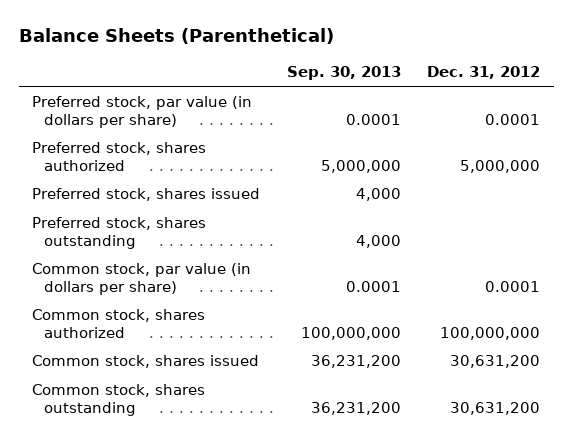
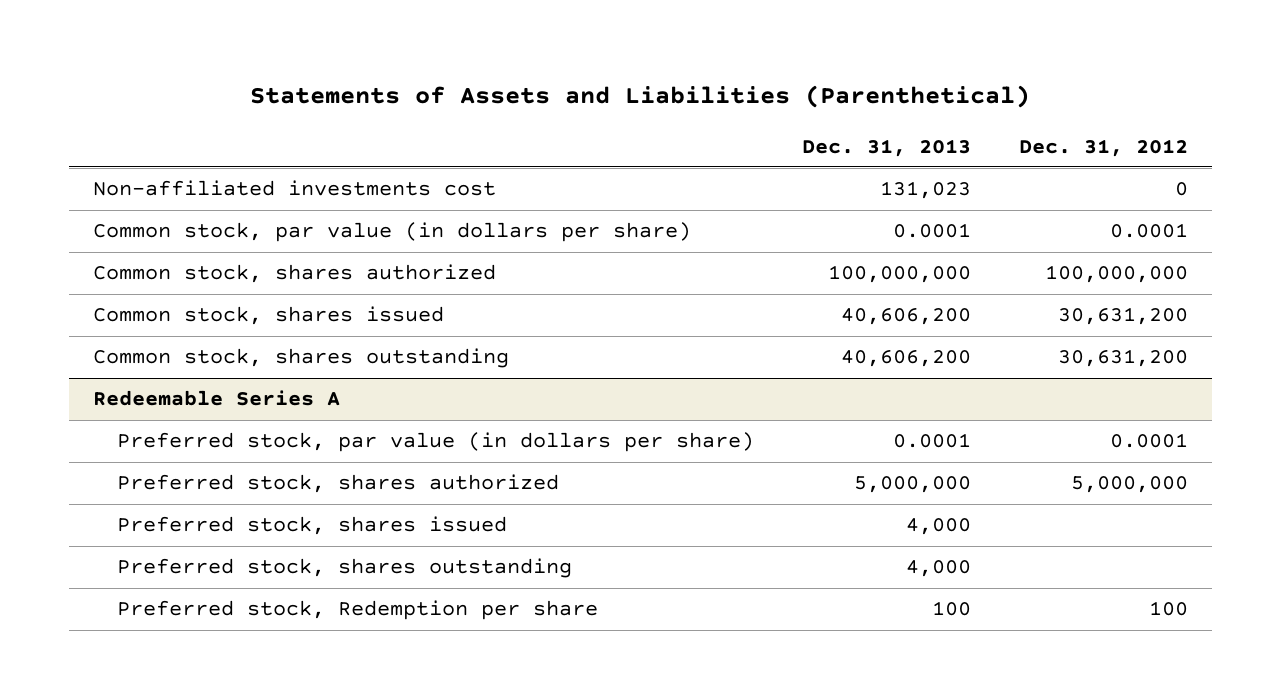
[18,28,334,45] Balance Sheets (Parenthetical) -> [250,85,1031,109] Statements of Assets and Liabilities (Parenthetical)
[286,66,401,81] Sep. 30, 2013 -> none
none -> [802,138,972,157] Dec. 31, 2013
[32,95,253,128] Preferred stock, par value (in dollars per share) -> none
[32,141,207,171] Preferred stock, shares authorized -> none
[32,187,261,201] Preferred stock, shares issued -> none
[32,216,207,249] Preferred stock, shares outstanding -> none
none -> [92,180,496,197] Non-affiliated investments cost
none -> [92,390,340,407] Redeemable Series A
none -> [116,432,754,453] Preferred stock, par value (in dollars per share)
none -> [116,474,559,494] Preferred stock, shares authorized
none -> [116,516,507,536] Preferred stock, shares issued
none -> [116,558,572,579] Preferred stock, shares outstanding
none -> [116,600,598,621] Preferred stock, Redemption per share

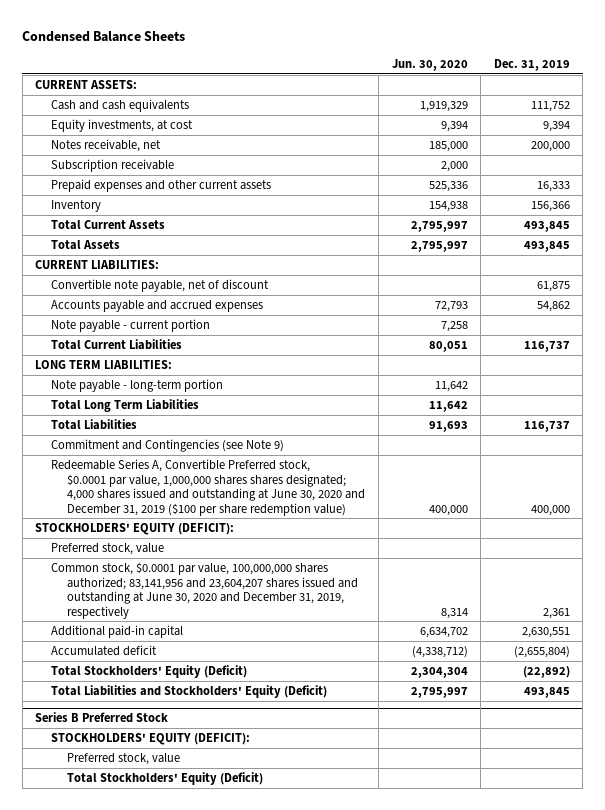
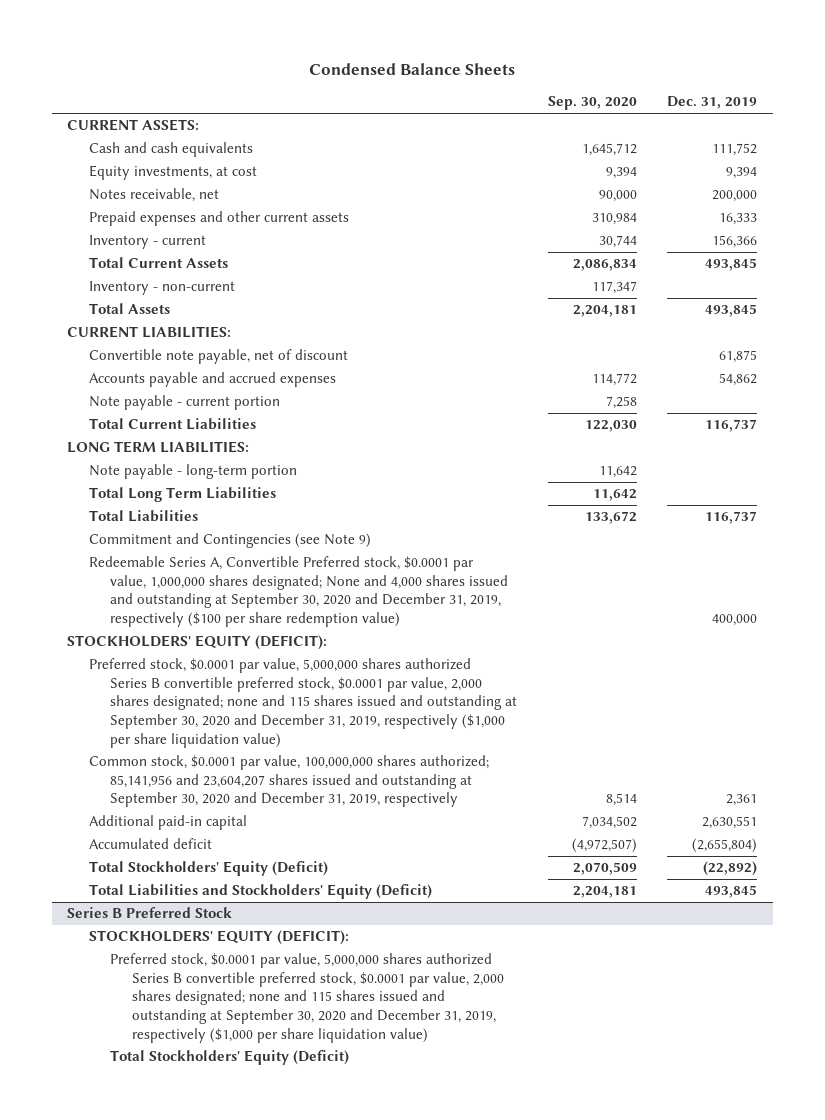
[391,58,468,71] Jun. 30, 2020 -> none
none -> [547,96,637,111] Sep. 30, 2020
[51,159,175,173] Subscription receivable -> none
[51,200,102,213] Inventory -> [88,235,206,250] Inventory - current
none -> [88,281,235,296] Inventory - non-current
[51,459,366,516] Redeemable Series A, Convertible Preferred stock, $0.0001 par value, 1,000,000 shares shares designated; 4,000 shares issued and outstanding at June 30, 2020 and December 31, 2019 ($100 per share redemption value) -> [88,556,509,628] Redeemable Series A, Convertible Preferred stock, $0.0001 par value, 1,000,000 shares designated; None and 4,000 shares issued and outstanding at September 30, 2020 and December 31, 2019, respectively ($100 per share redemption value)
[51,543,165,556] Preferred stock, value -> [88,658,518,748] Preferred stock, $0.0001 par value, 5,000,000 shares authorized Series B convertible preferred stock, $0.0001 par value, 2,000 shares designated; none and 115 shares issued and outstanding at September 30, 2020 and December 31, 2019, respectively ($1,000 per share liquidation value)
[51,562,359,619] Common stock, $0.0001 par value, 100,000,000 shares authorized; 83,141,956 and 23,604,207 shares issued and outstanding at June 30, 2020 and December 31, 2019, respectively -> [88,755,489,808] Common stock, $0.0001 par value, 100,000,000 shares authorized; 85,141,956 and 23,604,207 shares issued and outstanding at September 30, 2020 and December 31, 2019, respectively
[67,753,181,766] Preferred stock, value -> [110,953,504,1043] Preferred stock, $0.0001 par value, 5,000,000 shares authorized Series B convertible preferred stock, $0.0001 par value, 2,000 shares designated; none and 115 shares issued and outstanding at September 30, 2020 and December 31, 2019, respectively ($1,000 per share liquidation value)

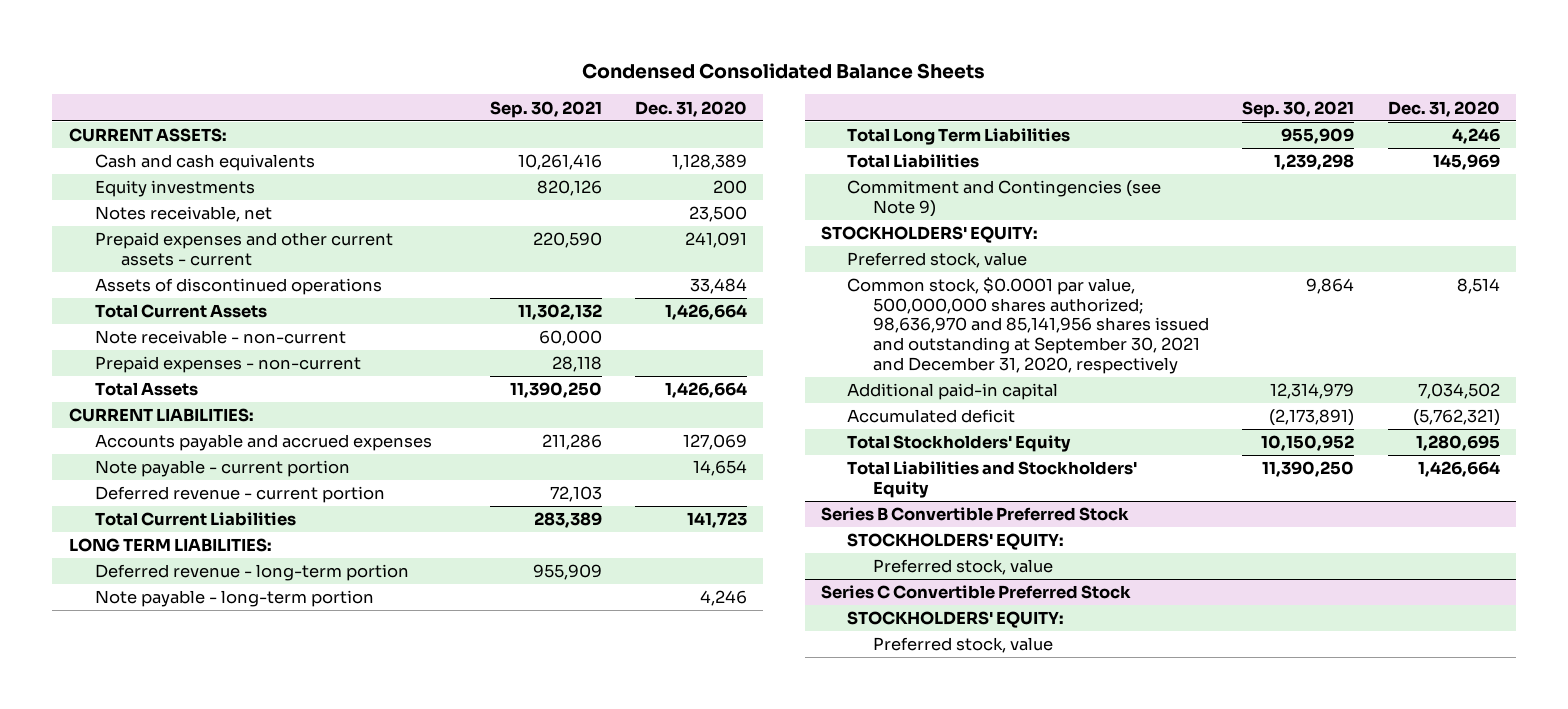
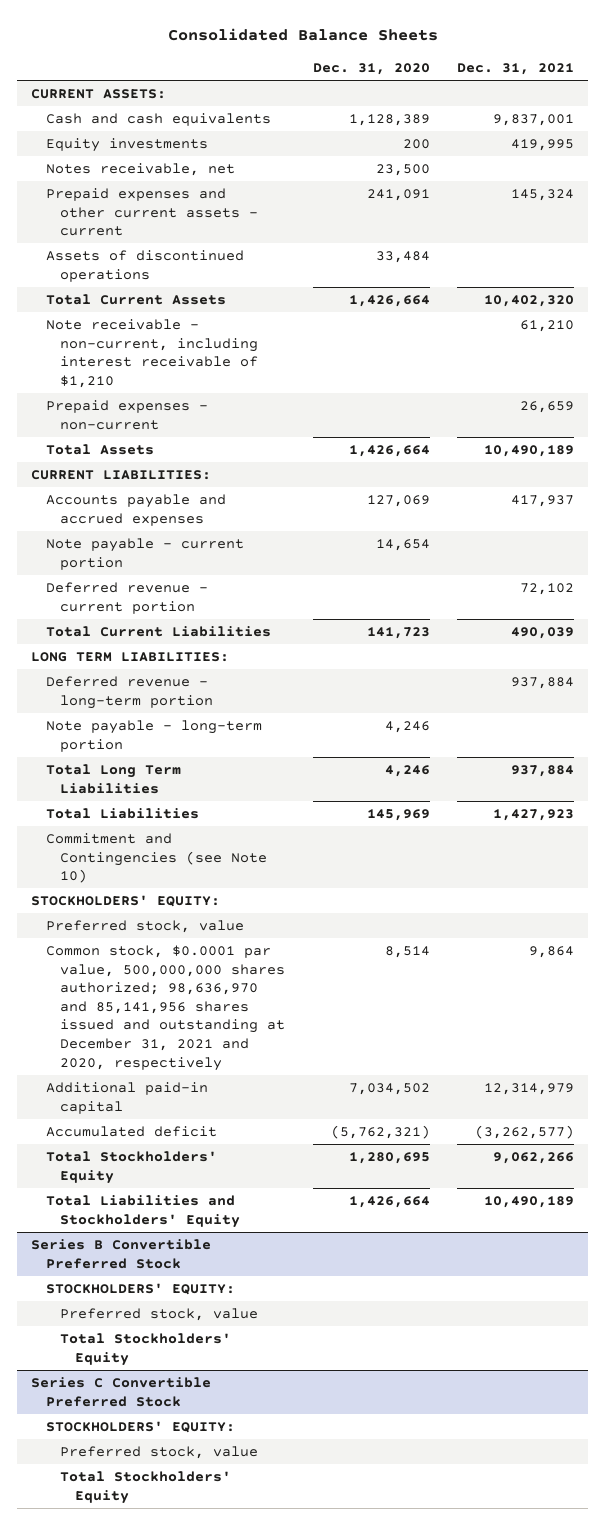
[582,62,986,79] Condensed Consolidated Balance Sheets -> [167,28,438,42] Consolidated Balance Sheets
[489,100,602,118] Sep. 30, 2021 -> none
none -> [457,63,575,76] Dec. 31, 2021
[94,330,346,345] Note receivable - non-current -> [45,318,259,388] Note receivable - non-current, including interest receivable of $1,210
[847,180,1162,217] Commitment and Contingencies (see Note 9) -> [45,832,268,884] Commitment and Contingencies (see Note 10)
[847,277,1210,374] Common stock, $0.0001 par value, 500,000,000 shares authorized; 98,636,970 and 85,141,956 shares issued and outstanding at September 30, 2021 and December 31, 2020, respectively -> [45,944,286,1071] Common stock, $0.0001 par value, 500,000,000 shares authorized; 98,636,970 and 85,141,956 shares issued and outstanding at December 31, 2021 and 2020, respectively
none -> [60,1332,232,1366] Total Stockholders' Equity
none -> [60,1470,232,1504] Total Stockholders' Equity

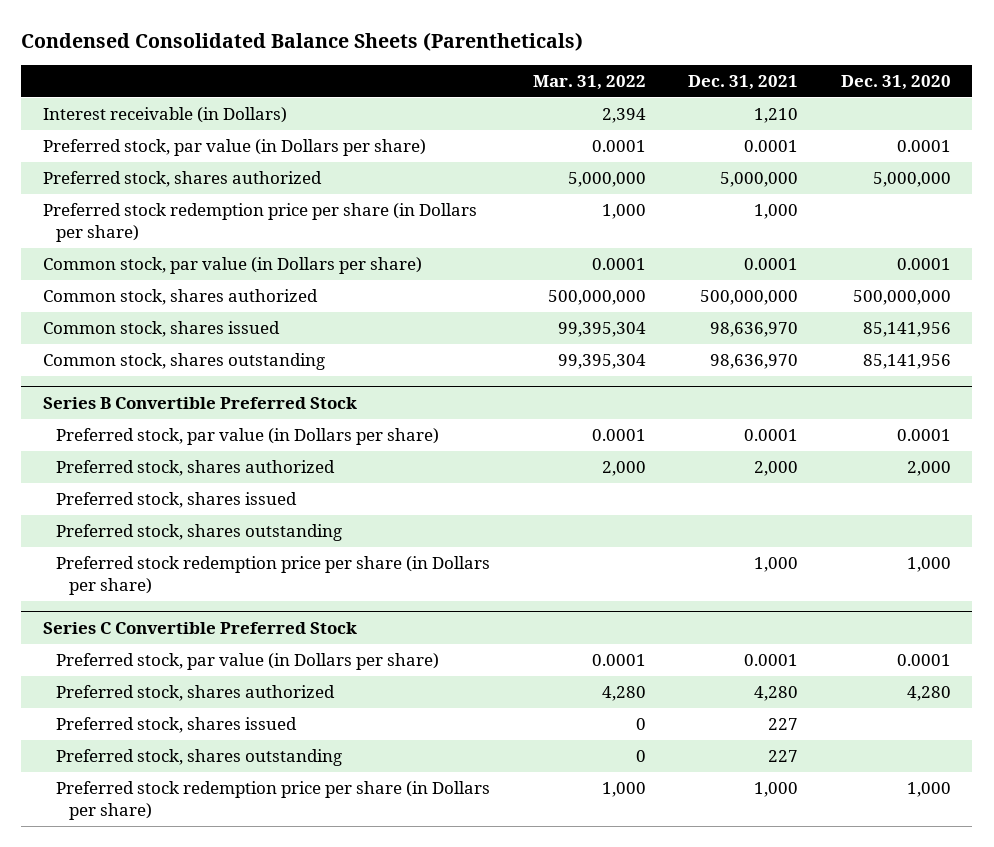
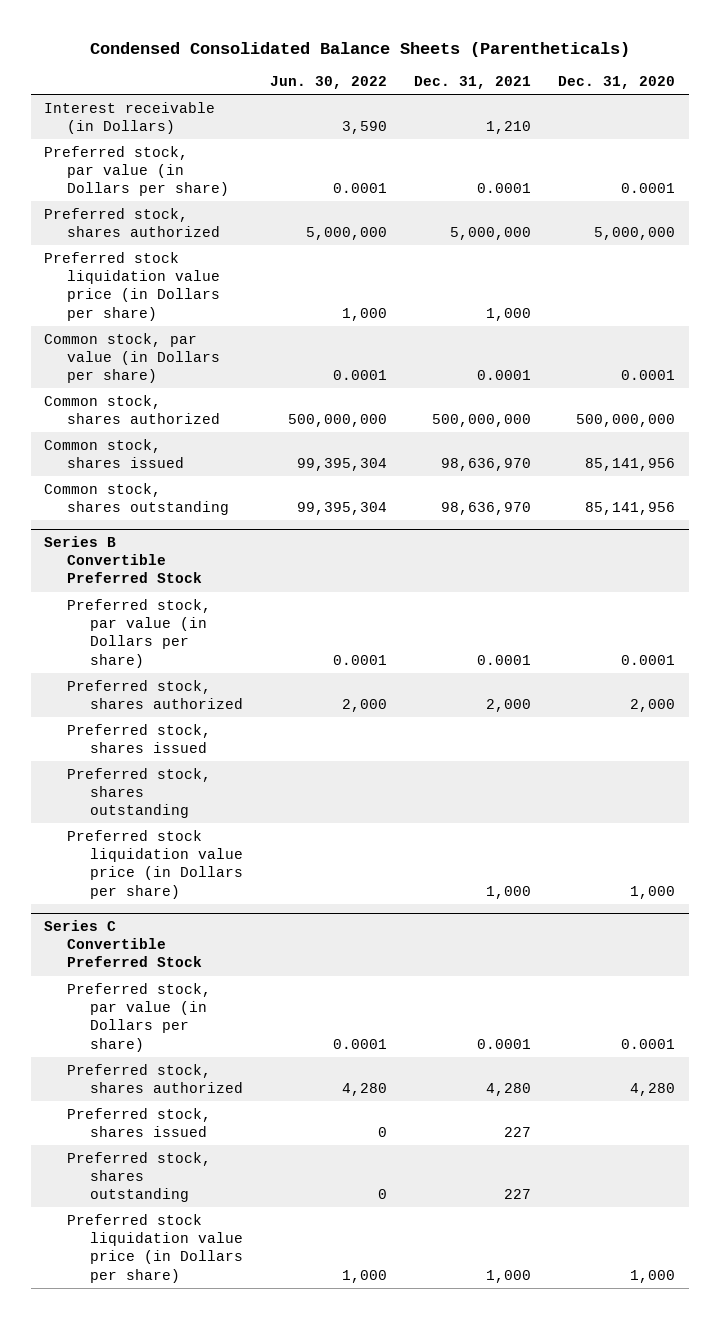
[532,74,646,90] Mar. 31, 2022 -> none
none -> [270,76,388,90] Jun. 30, 2022
[42,203,477,242] Preferred stock redemption price per share (in Dollars per share) -> [44,251,221,321] Preferred stock liquidation value price (in Dollars per share)
[55,556,490,595] Preferred stock redemption price per share (in Dollars per share) -> [67,829,244,899] Preferred stock liquidation value price (in Dollars per share)
[55,781,490,820] Preferred stock redemption price per share (in Dollars per share) -> [67,1213,244,1283] Preferred stock liquidation value price (in Dollars per share)

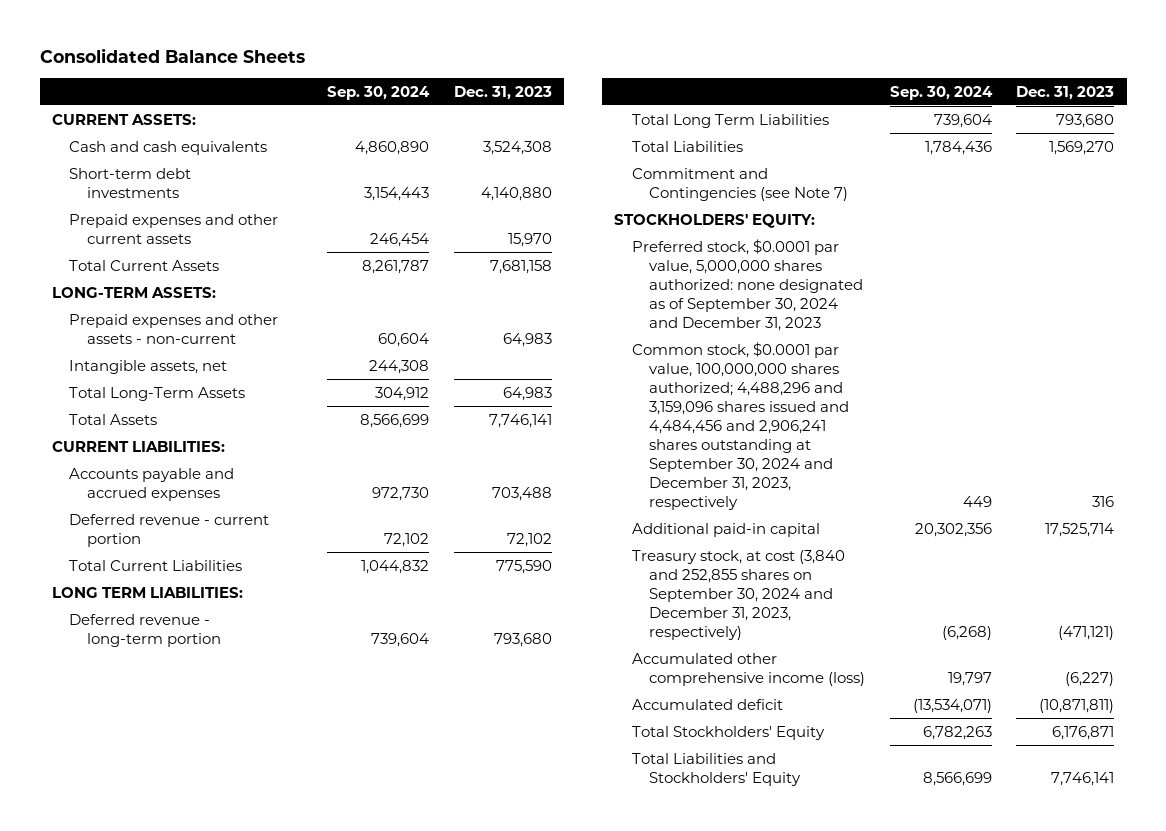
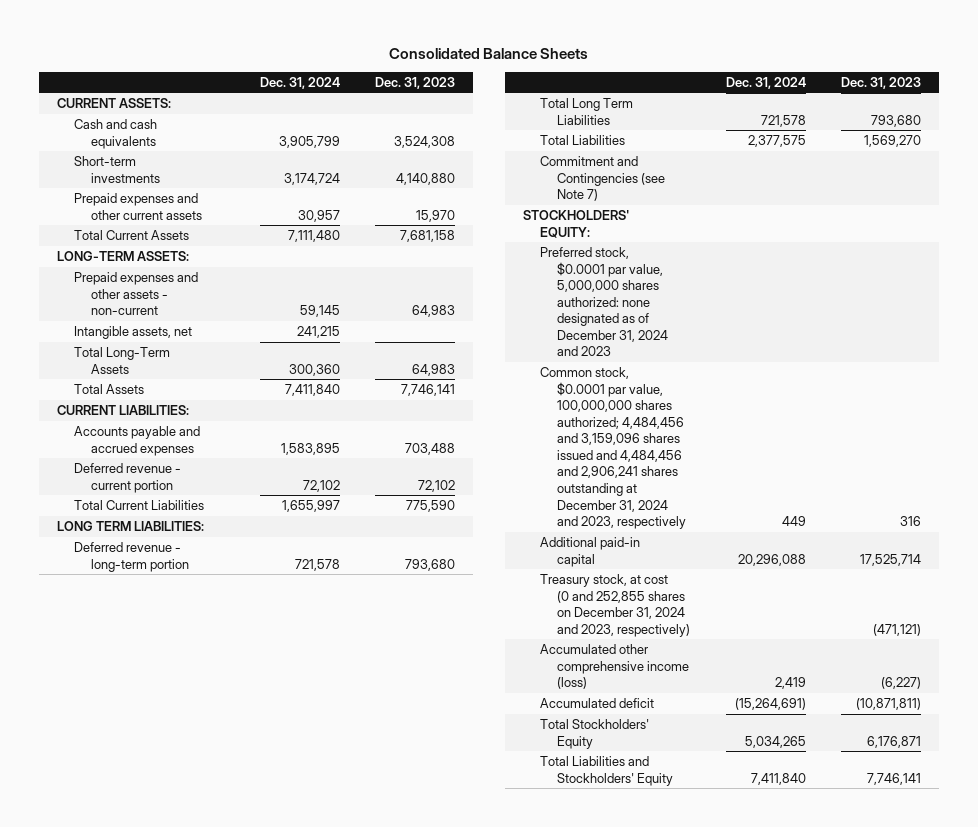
[327,85,431,100] Sep. 30, 2024 -> none
none -> [259,76,340,89] Dec. 31, 2024
[69,167,192,198] Short-term debt investments -> [73,156,161,183] Short-term investments
[631,238,864,331] Preferred stock, $0.0001 par value, 5,000,000 shares authorized: none designated as of September 30, 2024 and December 31, 2023 -> [539,247,669,357] Preferred stock, $0.0001 par value, 5,000,000 shares authorized: none designated as of December 31, 2024 and 2023
[631,341,850,510] Common stock, $0.0001 par value, 100,000,000 shares authorized; 4,488,296 and 3,159,096 shares issued and 4,484,456 and 2,906,241 shares outstanding at September 30, 2024 and December 31, 2023, respectively -> [539,367,687,530] Common stock, $0.0001 par value, 100,000,000 shares authorized; 4,484,456 and 3,159,096 shares issued and 4,484,456 and 2,906,241 shares outstanding at December 31, 2024 and 2023, respectively
[631,549,845,640] Treasury stock, at cost (3,840 and 252,855 shares on September 30, 2024 and December 31, 2023, respectively) -> [539,574,691,637] Treasury stock, at cost (0 and 252,855 shares on December 31, 2024 and 2023, respectively)

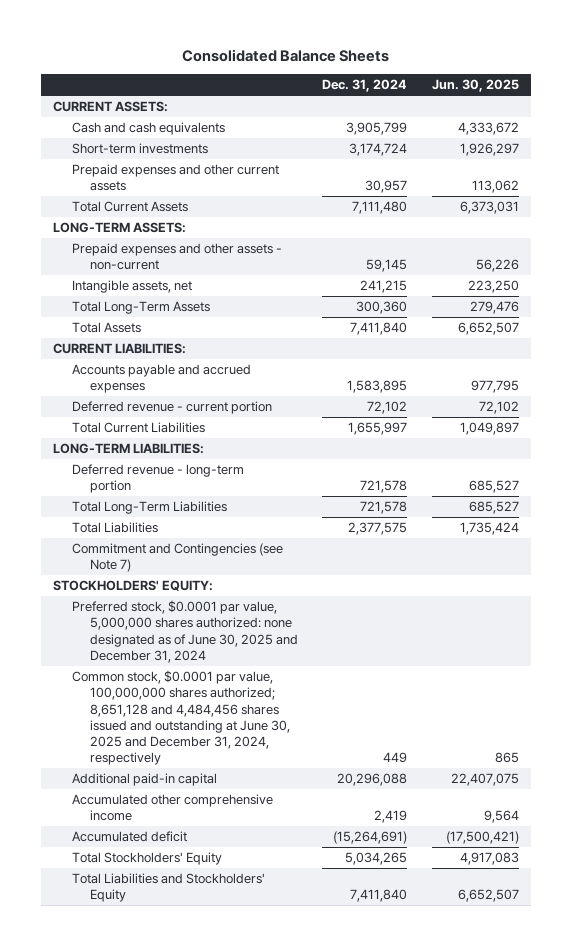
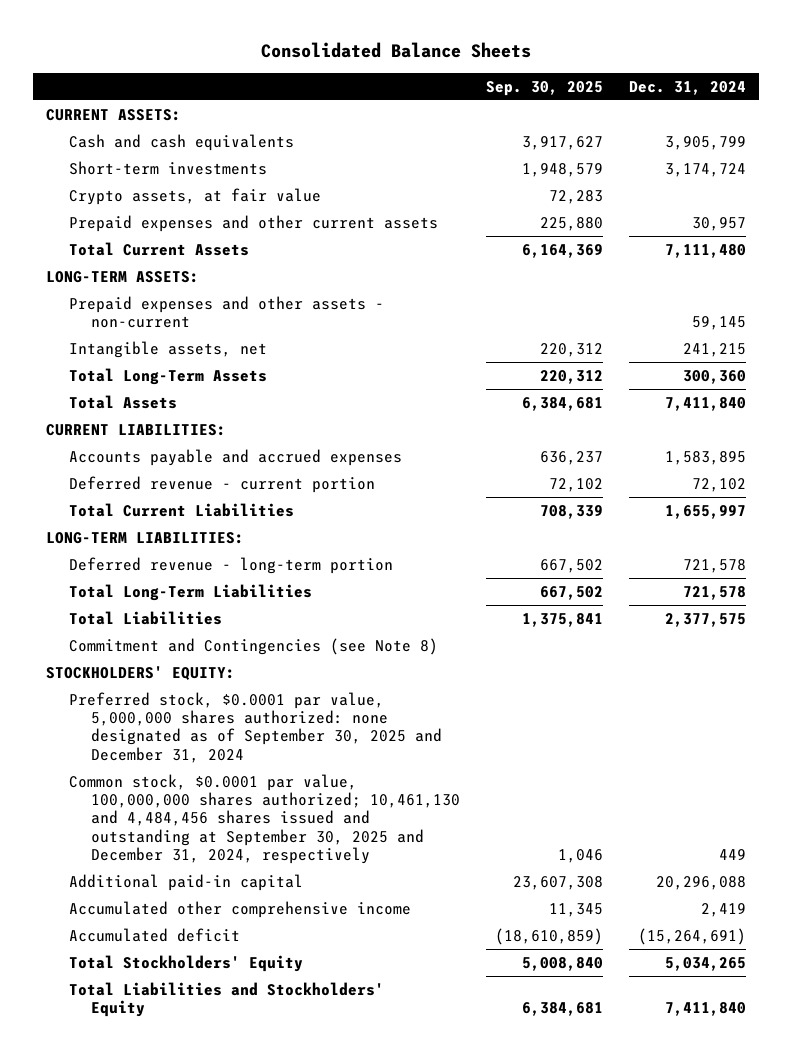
[431,79,519,93] Jun. 30, 2025 -> none
none -> [486,80,604,96] Sep. 30, 2025
none -> [68,187,321,205] Crypto assets, at fair value
[71,543,283,573] Commitment and Contingencies (see Note 7) -> [68,637,438,655] Commitment and Contingencies (see Note 8)
[71,600,298,663] Preferred stock, $0.0001 par value, 5,000,000 shares authorized: none designated as of June 30, 2025 and December 31, 2024 -> [68,691,443,763] Preferred stock, $0.0001 par value, 5,000,000 shares authorized: none designated as of September 30, 2025 and December 31, 2024
[71,670,290,766] Common stock, $0.0001 par value, 100,000,000 shares authorized; 8,651,128 and 4,484,456 shares issued and outstanding at June 30, 2025 and December 31, 2024, respectively -> [68,773,461,864] Common stock, $0.0001 par value, 100,000,000 shares authorized; 10,461,130 and 4,484,456 shares issued and outstanding at September 30, 2025 and December 31, 2024, respectively

